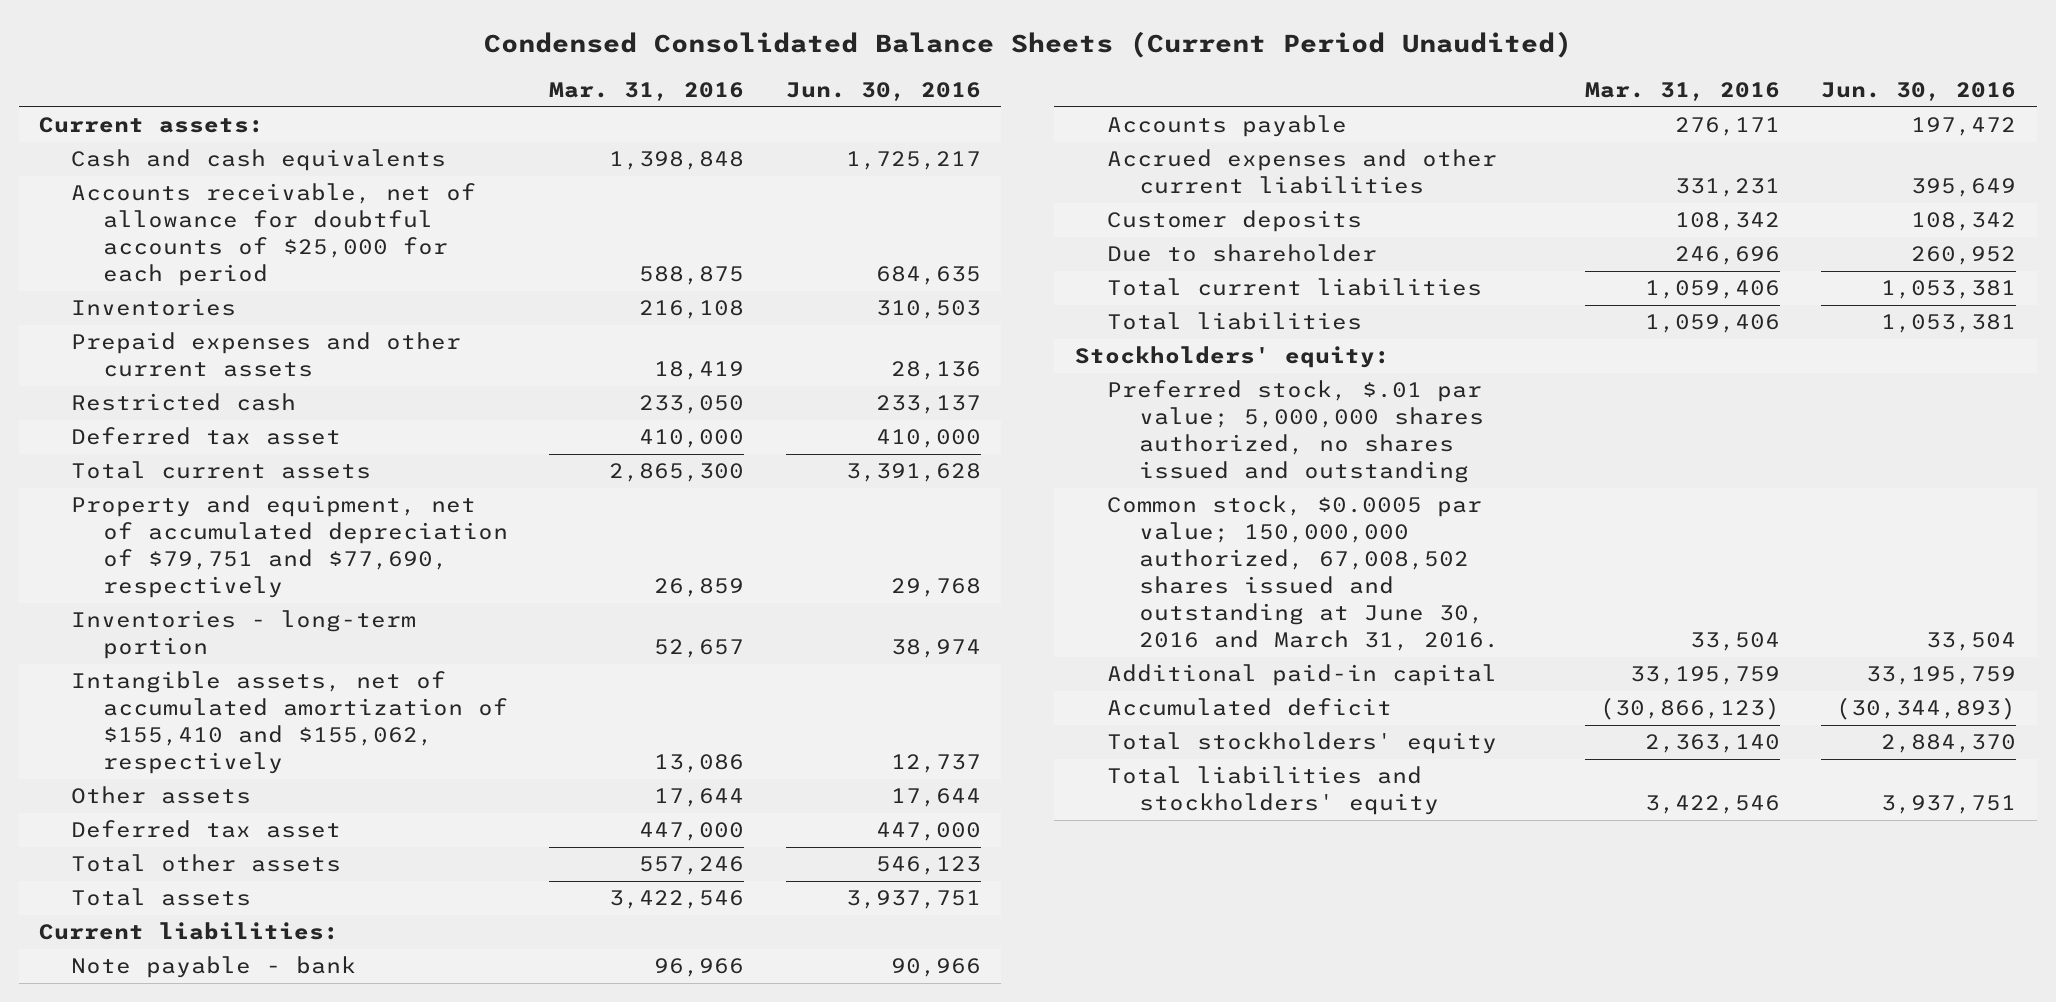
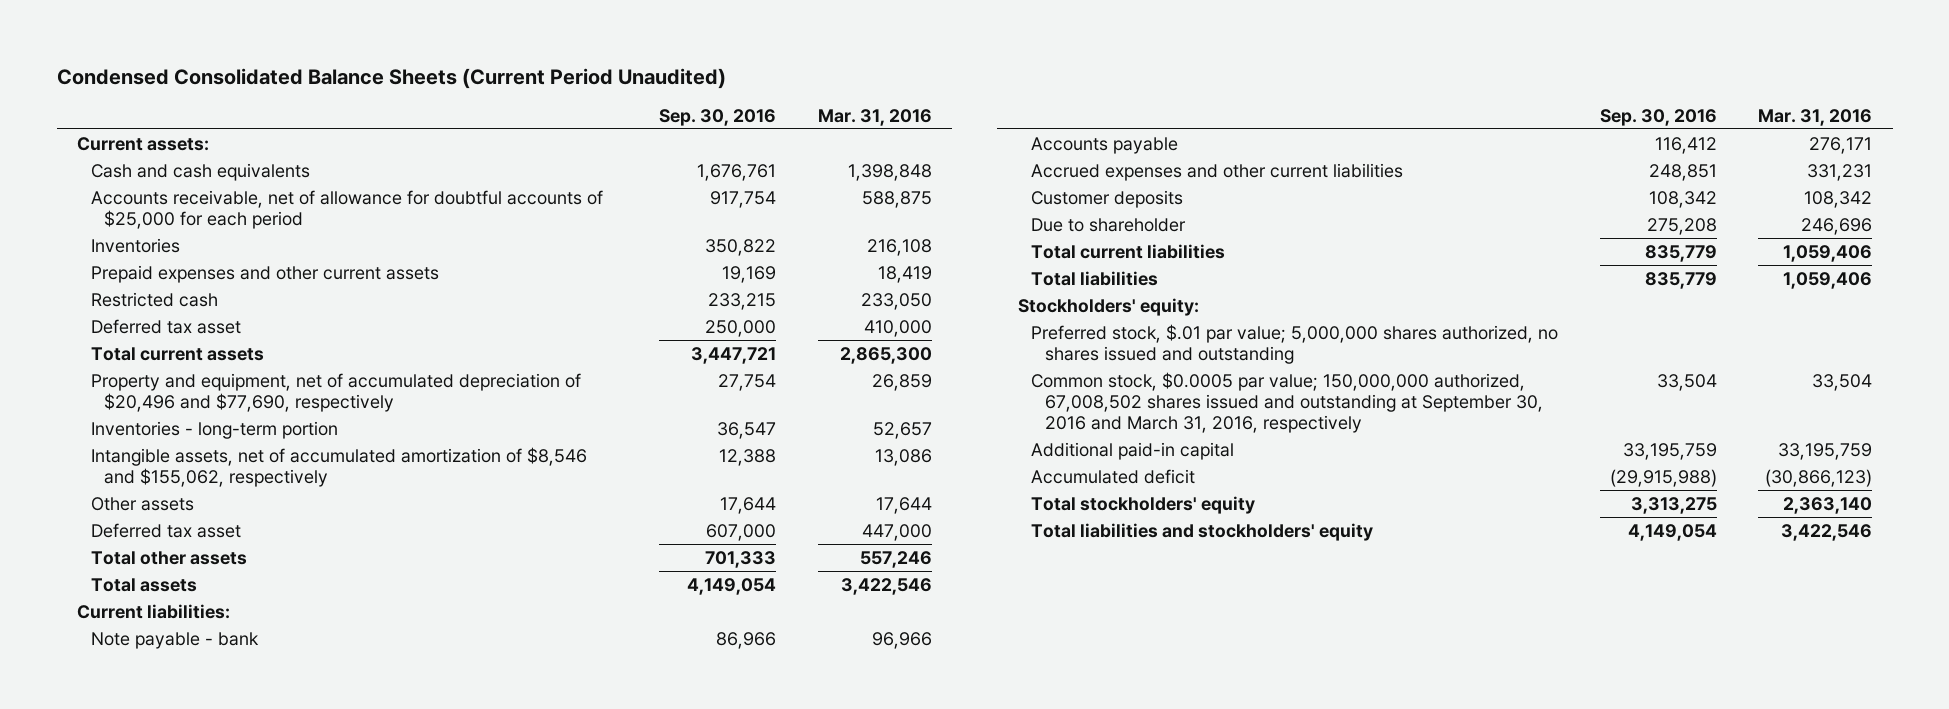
[785,82,981,102] Jun. 30, 2016 -> none
none -> [659,108,777,126] Sep. 30, 2016
[71,495,508,599] Property and equipment, net of accumulated depreciation of $79,751 and $77,690, respectively -> [90,372,581,412] Property and equipment, net of accumulated depreciation of $20,496 and $77,690, respectively
[71,671,508,775] Intangible assets, net of accumulated amortization of $155,410 and $155,062, respectively -> [90,446,587,487] Intangible assets, net of accumulated amortization of $8,546 and $155,062, respectively
[1106,495,1499,652] Common stock, $0.0005 par value; 150,000,000 authorized, 67,008,502 shares issued and outstanding at June 30, 2016 and March 31, 2016. -> [1031,371,1543,433] Common stock, $0.0005 par value; 150,000,000 authorized, 67,008,502 shares issued and outstanding at September 30, 2016 and March 31, 2016, respectively

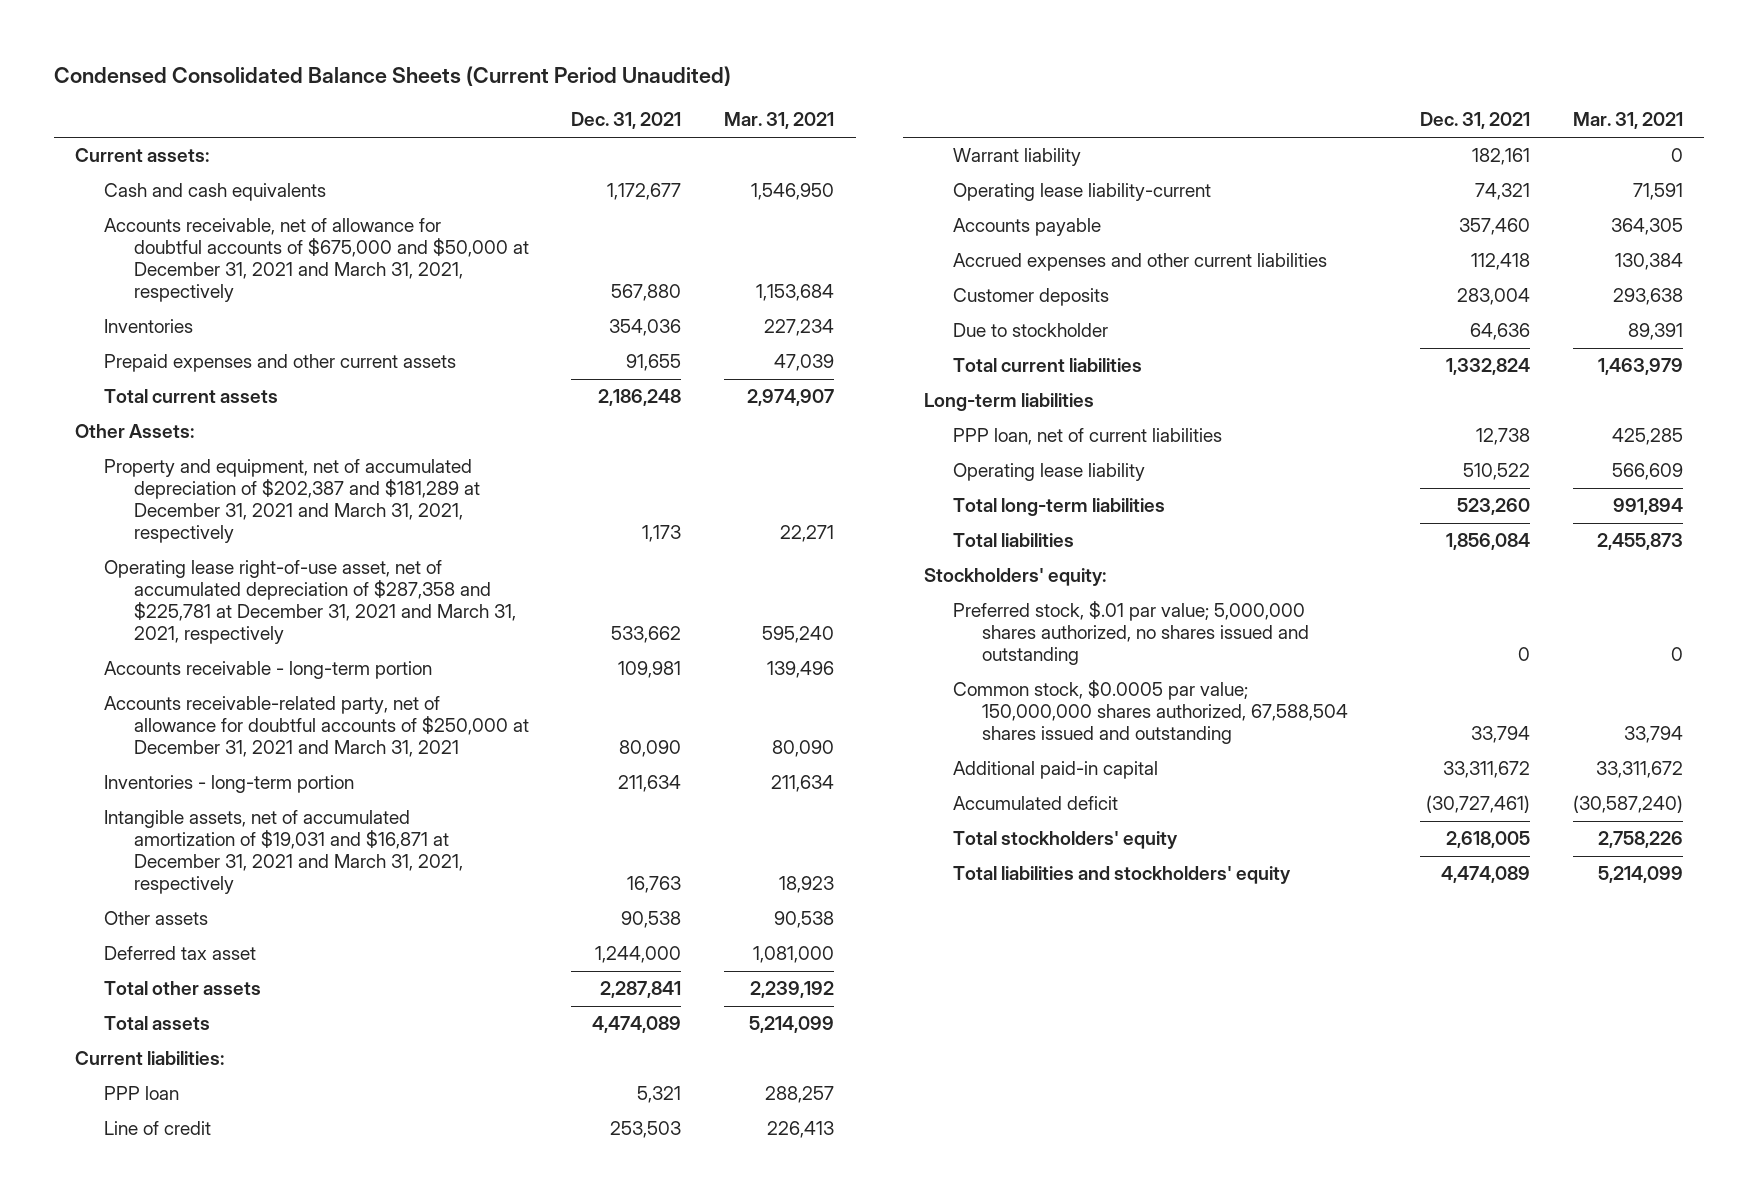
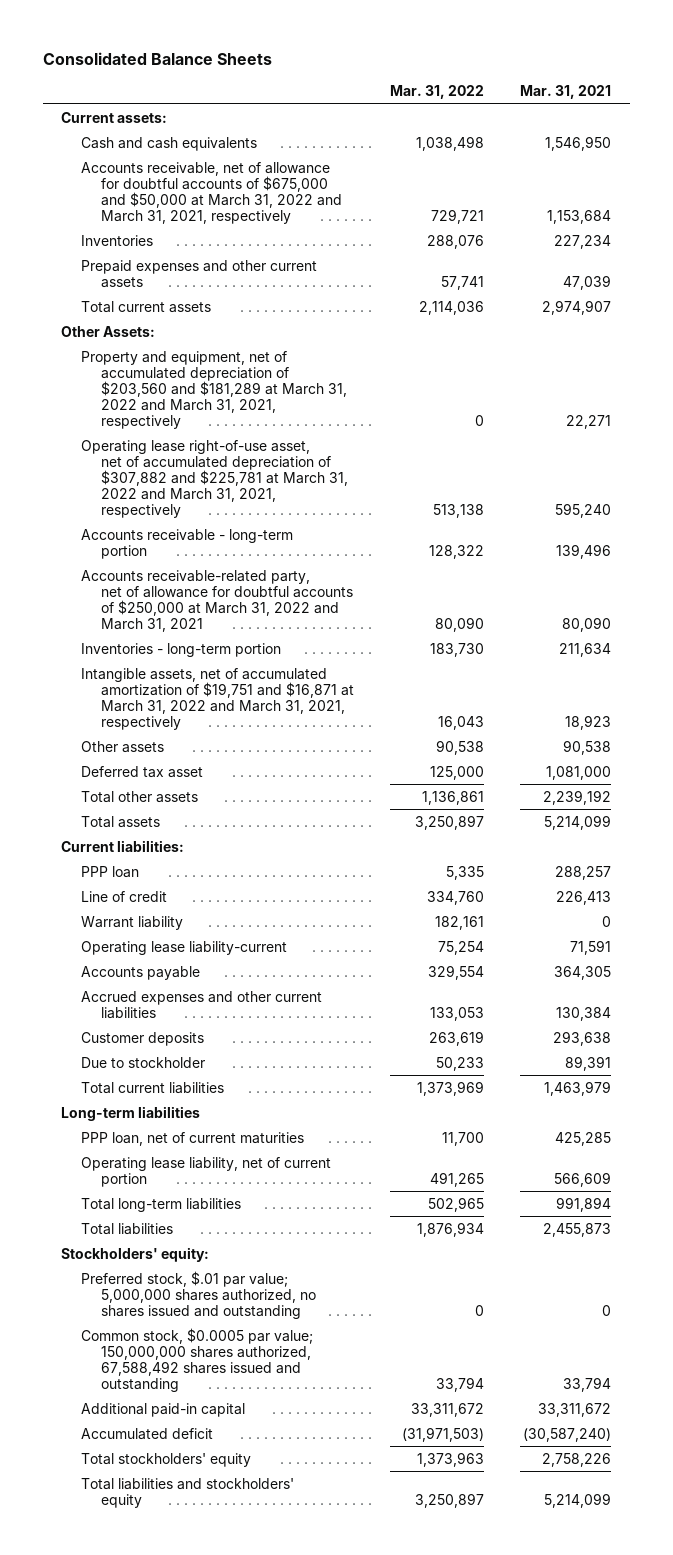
[53,66,731,87] Condensed Consolidated Balance Sheets (Current Period Unaudited) -> [43,51,273,65] Consolidated Balance Sheets
[571,112,682,130] Dec. 31, 2021 -> none
none -> [389,85,484,100] Mar. 31, 2022
[104,218,529,302] Accounts receivable, net of allowance for doubtful accounts of $675,000 and $50,000 at December 31, 2021 and March 31, 2021, respectively -> [81,161,342,224] Accounts receivable, net of allowance for doubtful accounts of $675,000 and $50,000 at March 31, 2022 and March 31, 2021, respectively
[104,459,480,543] Property and equipment, net of accumulated depreciation of $202,387 and $181,289 at December 31, 2021 and March 31, 2021, respectively -> [81,350,347,429] Property and equipment, net of accumulated depreciation of $203,560 and $181,289 at March 31, 2022 and March 31, 2021, respectively
[104,560,516,644] Operating lease right-of-use asset, net of accumulated depreciation of $287,358 and $225,781 at December 31, 2021 and March 31, 2021, respectively -> [81,439,348,518] Operating lease right-of-use asset, net of accumulated depreciation of $307,882 and $225,781 at March 31, 2022 and March 31, 2021, respectively
[104,696,529,758] Accounts receivable-related party, net of allowance for doubtful accounts of $250,000 at December 31, 2021 and March 31, 2021 -> [81,569,353,632] Accounts receivable-related party, net of allowance for doubtful accounts of $250,000 at March 31, 2022 and March 31, 2021
[104,810,463,894] Intangible assets, net of accumulated amortization of $19,031 and $16,871 at December 31, 2021 and March 31, 2021, respectively -> [81,667,354,730] Intangible assets, net of accumulated amortization of $19,751 and $16,871 at March 31, 2022 and March 31, 2021, respectively
[953,428,1223,446] PPP loan, net of current liabilities -> [81,1131,305,1146] PPP loan, net of current maturities
[953,463,1146,482] Operating lease liability -> [81,1156,332,1187] Operating lease liability, net of current portion
[953,680,1349,745] Common stock, $0.0005 par value; 150,000,000 shares authorized, 67,588,504 shares issued and outstanding -> [81,1327,314,1392] Common stock, $0.0005 par value; 150,000,000 shares authorized, 67,588,492 shares issued and outstanding

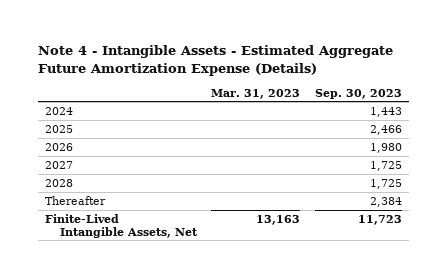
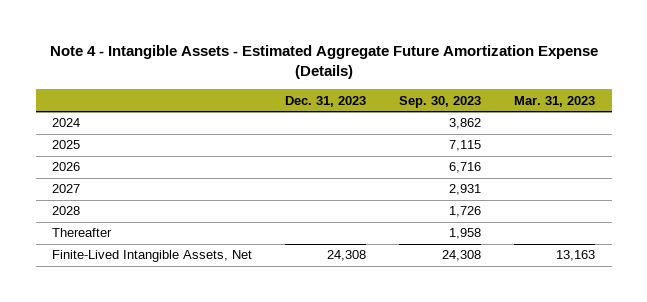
none -> [285,95,367,107] Dec. 31, 2023
[369,106,402,117] 1,443 -> [449,118,482,130] 3,862
[369,124,402,135] 2,466 -> [449,140,482,152] 7,115
[369,142,402,153] 1,980 -> [449,162,482,174] 6,716
[369,160,402,171] 1,725 -> [449,184,482,196] 2,931
[369,178,402,189] 1,725 -> [449,206,482,218] 1,726
[369,196,402,207] 2,384 -> [449,228,482,240] 1,958
[357,214,402,225] 11,723 -> [442,250,482,262] 24,308

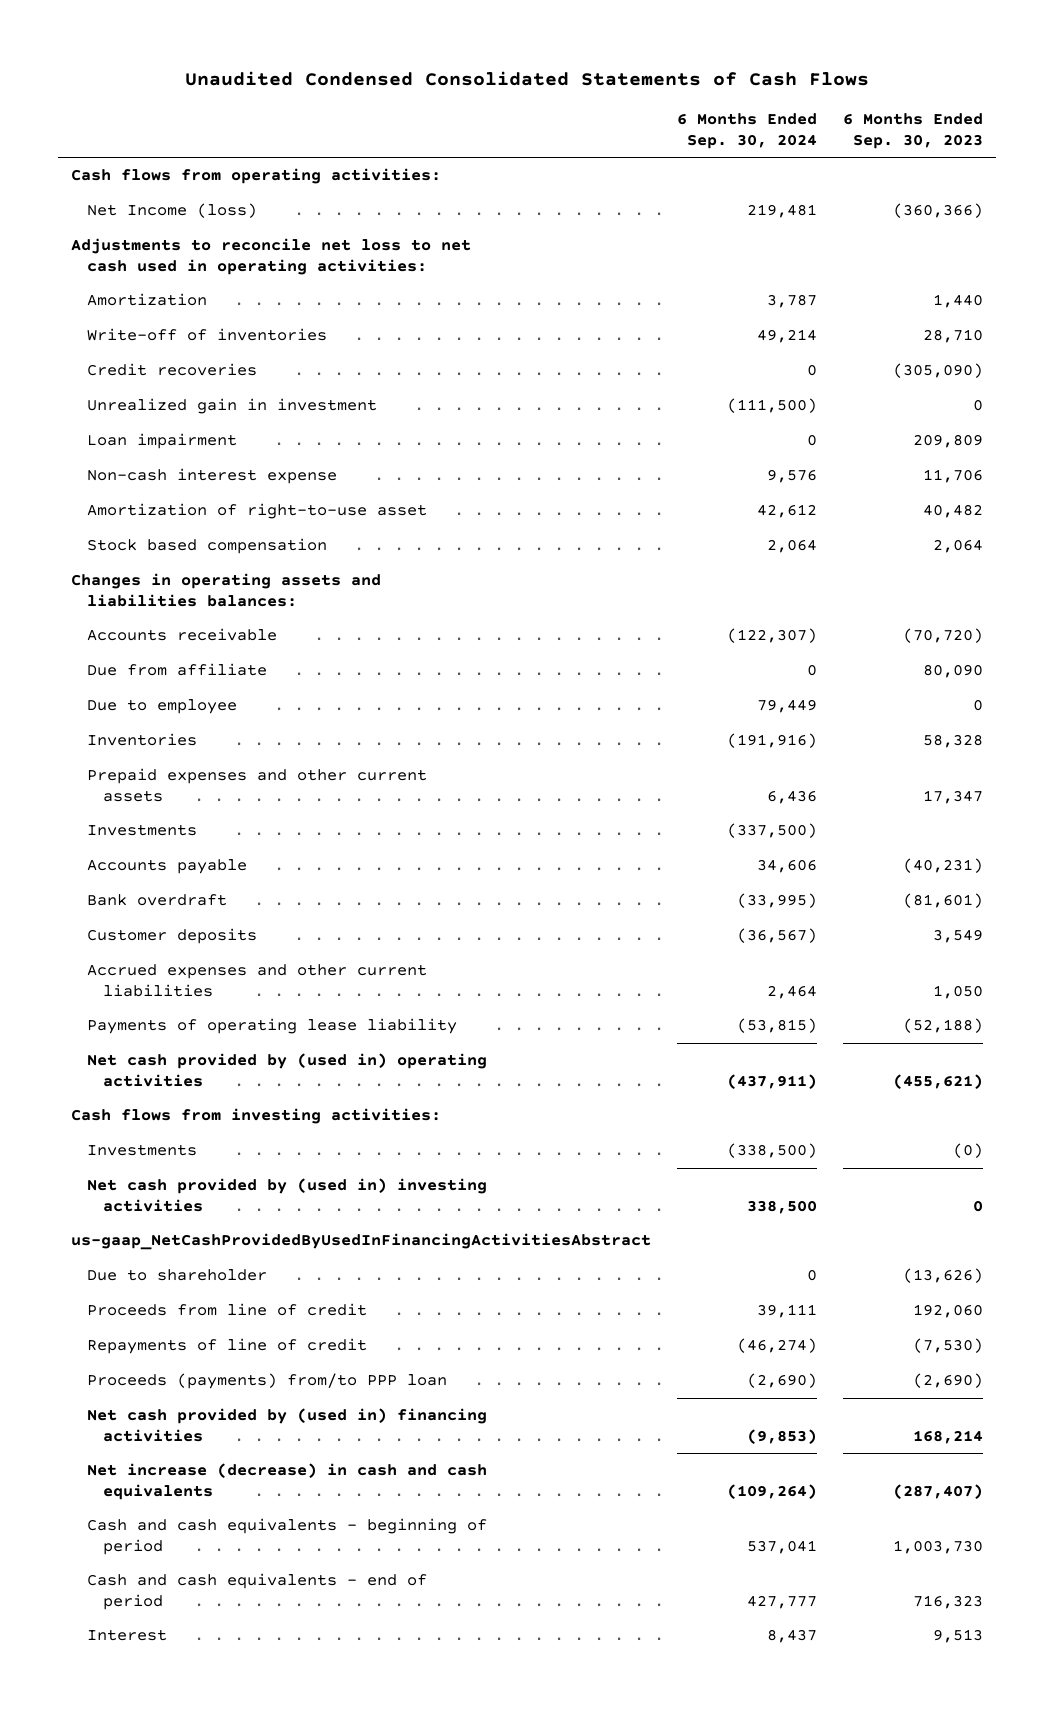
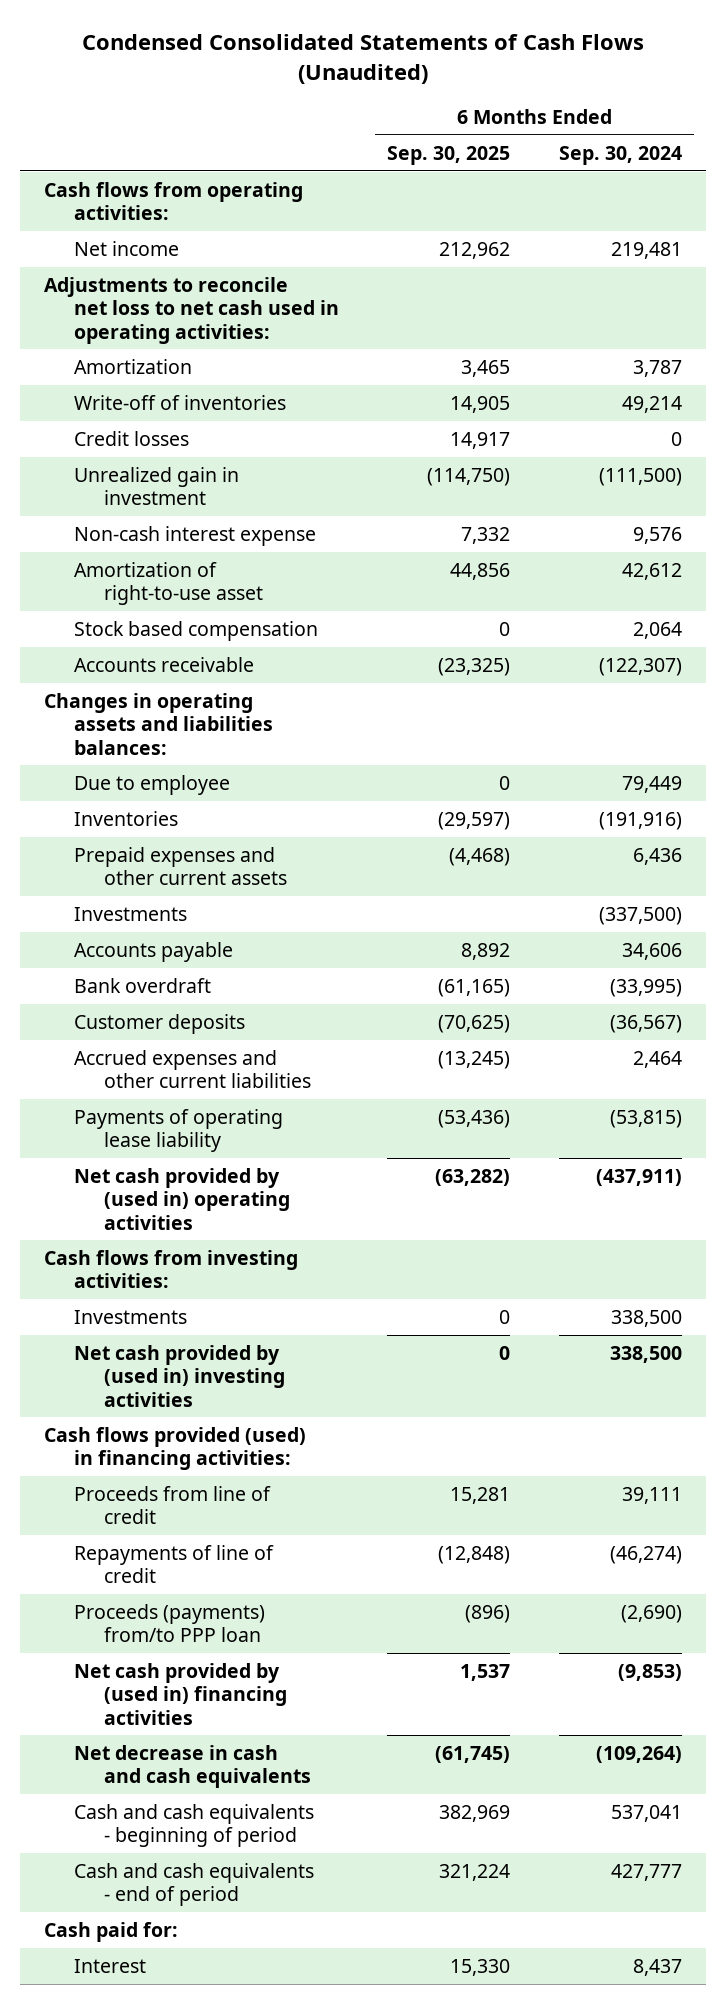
[184,70,869,86] Unaudited Condensed Consolidated Statements of Cash Flows -> [82,33,645,84] Condensed Consolidated Statements of Cash Flows (Unaudited)
[842,113,983,150] 6 Months Ended Sep. 30, 2023 -> none
none -> [387,145,511,165] Sep. 30, 2025
[87,203,258,219] Net Income (loss) -> [73,240,179,256] Net income
[87,363,258,377] Credit recoveries -> [73,430,189,446] Credit losses
[87,433,238,450] Loan impairment -> none
[87,663,268,677] Due from affiliate -> none
[70,573,381,608] Changes in operating assets and liabilities balances: -> [44,692,273,755] Changes in operating assets and liabilities balances:
[726,1143,817,1159] (338,500) -> [611,1309,683,1327] 338,500
[87,1269,268,1282] Due to shareholder -> none
[70,1233,651,1251] us-gaap_NetCashProvidedByUsedInFinancingActivitiesAbstract -> [44,1426,307,1471] Cash flows provided (used) in financing activities:
[87,1463,488,1501] Net increase (decrease) in cash and cash equivalents -> [73,1744,311,1789] Net decrease in cash and cash equivalents
none -> [44,1921,179,1942] Cash paid for:

